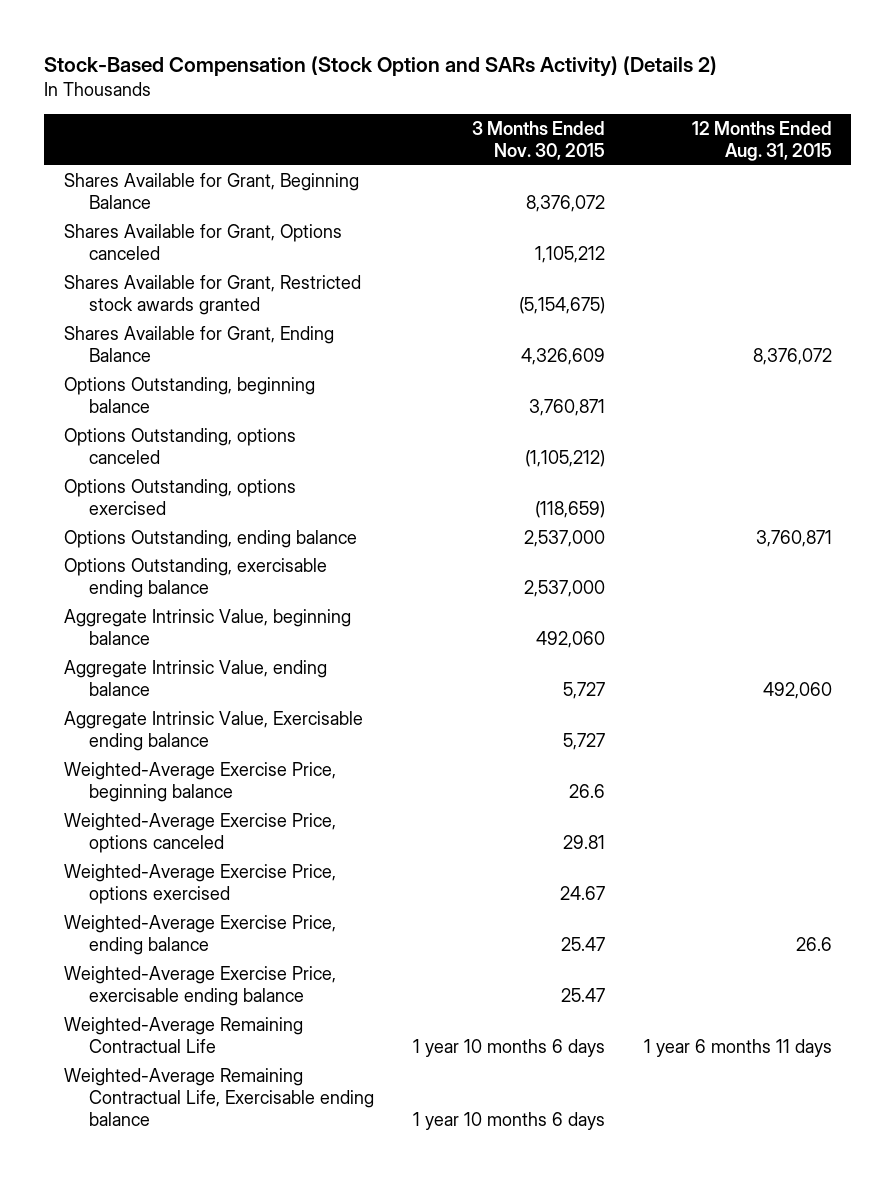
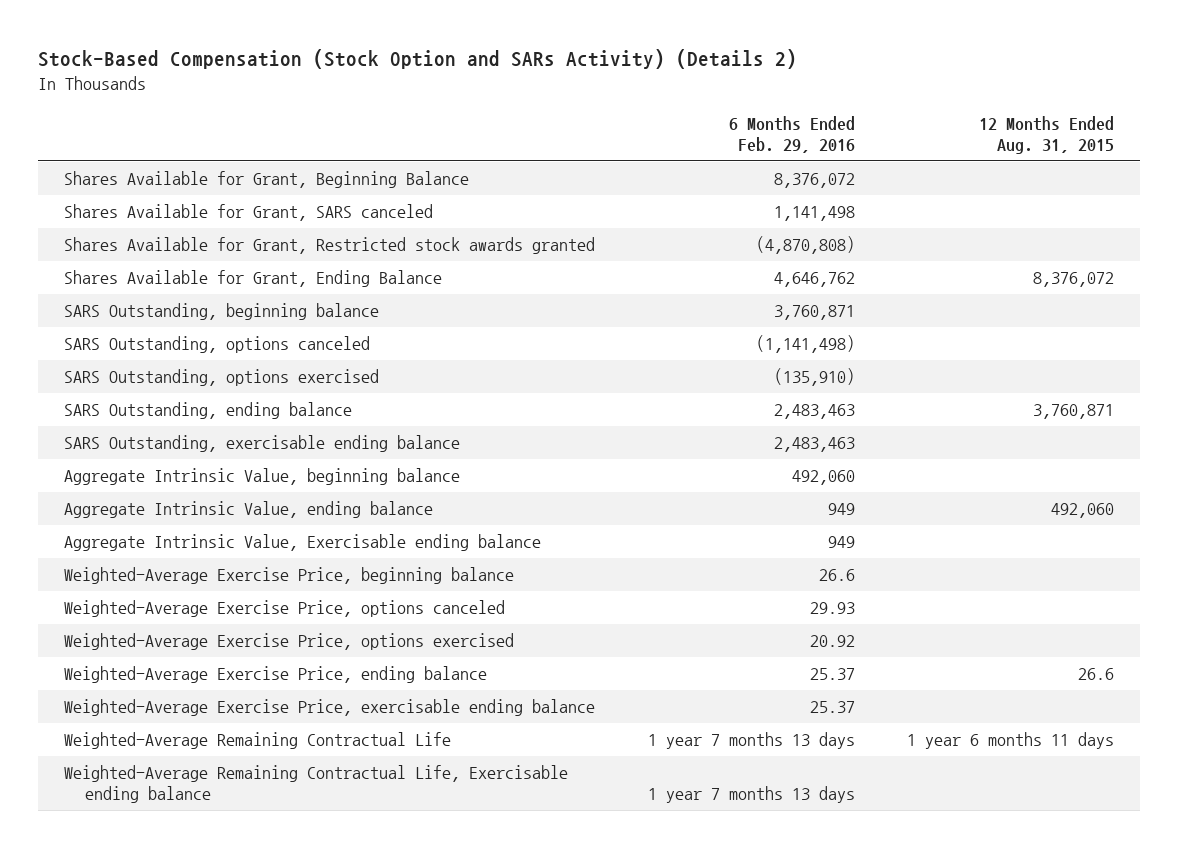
[471,120,605,160] 3 Months Ended Nov. 30, 2015 -> none
none -> [728,116,855,154] 6 Months Ended Feb. 29, 2016
[63,223,342,260] Shares Available for Grant, Options canceled -> [64,204,434,222] Shares Available for Grant, SARS canceled
[63,376,315,413] Options Outstanding, beginning balance -> [64,303,380,321] SARS Outstanding, beginning balance
[63,427,296,464] Options Outstanding, options canceled -> [64,336,371,354] SARS Outstanding, options canceled
[63,478,296,515] Options Outstanding, options exercised -> [64,369,380,387] SARS Outstanding, options exercised
[63,529,357,548] Options Outstanding, ending balance -> [64,402,353,420] SARS Outstanding, ending balance
[63,557,327,598] Options Outstanding, exercisable ending balance -> [64,435,461,453] SARS Outstanding, exercisable ending balance

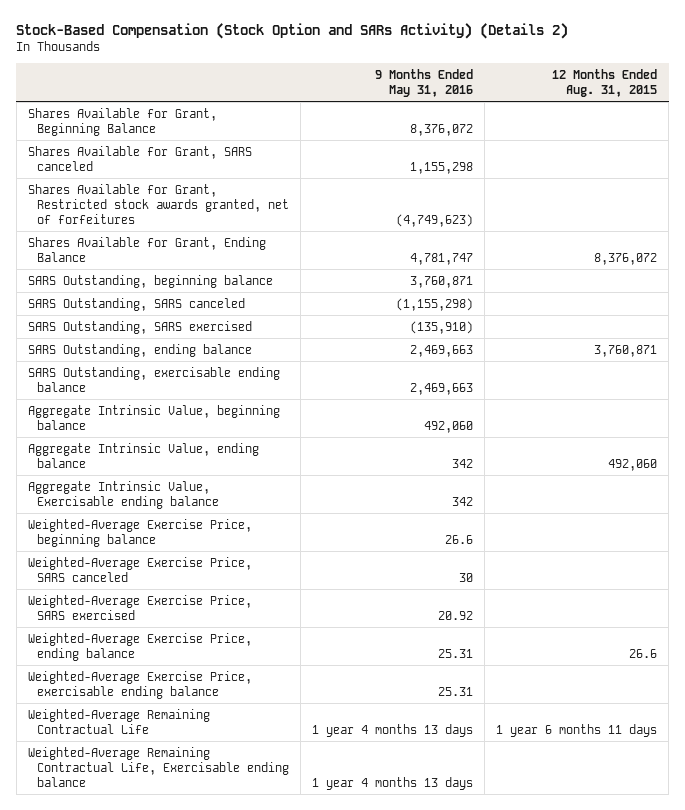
[728,116,855,154] 6 Months Ended Feb. 29, 2016 -> none
none -> [375,69,474,98] 9 Months Ended May 31, 2016
[64,237,596,255] Shares Available for Grant, Restricted stock awards granted -> [27,183,289,224] Shares Available for Grant, Restricted stock awards granted, net of forfeitures
[64,336,371,354] SARS Outstanding, options canceled -> [27,297,245,311] SARS Outstanding, SARS canceled
[64,369,380,387] SARS Outstanding, options exercised -> [27,320,252,334] SARS Outstanding, SARS exercised
[64,600,506,618] Weighted-Average Exercise Price, options canceled -> [27,556,252,582] Weighted-Average Exercise Price, SARS canceled
[64,633,515,651] Weighted-Average Exercise Price, options exercised -> [27,594,252,620] Weighted-Average Exercise Price, SARS exercised

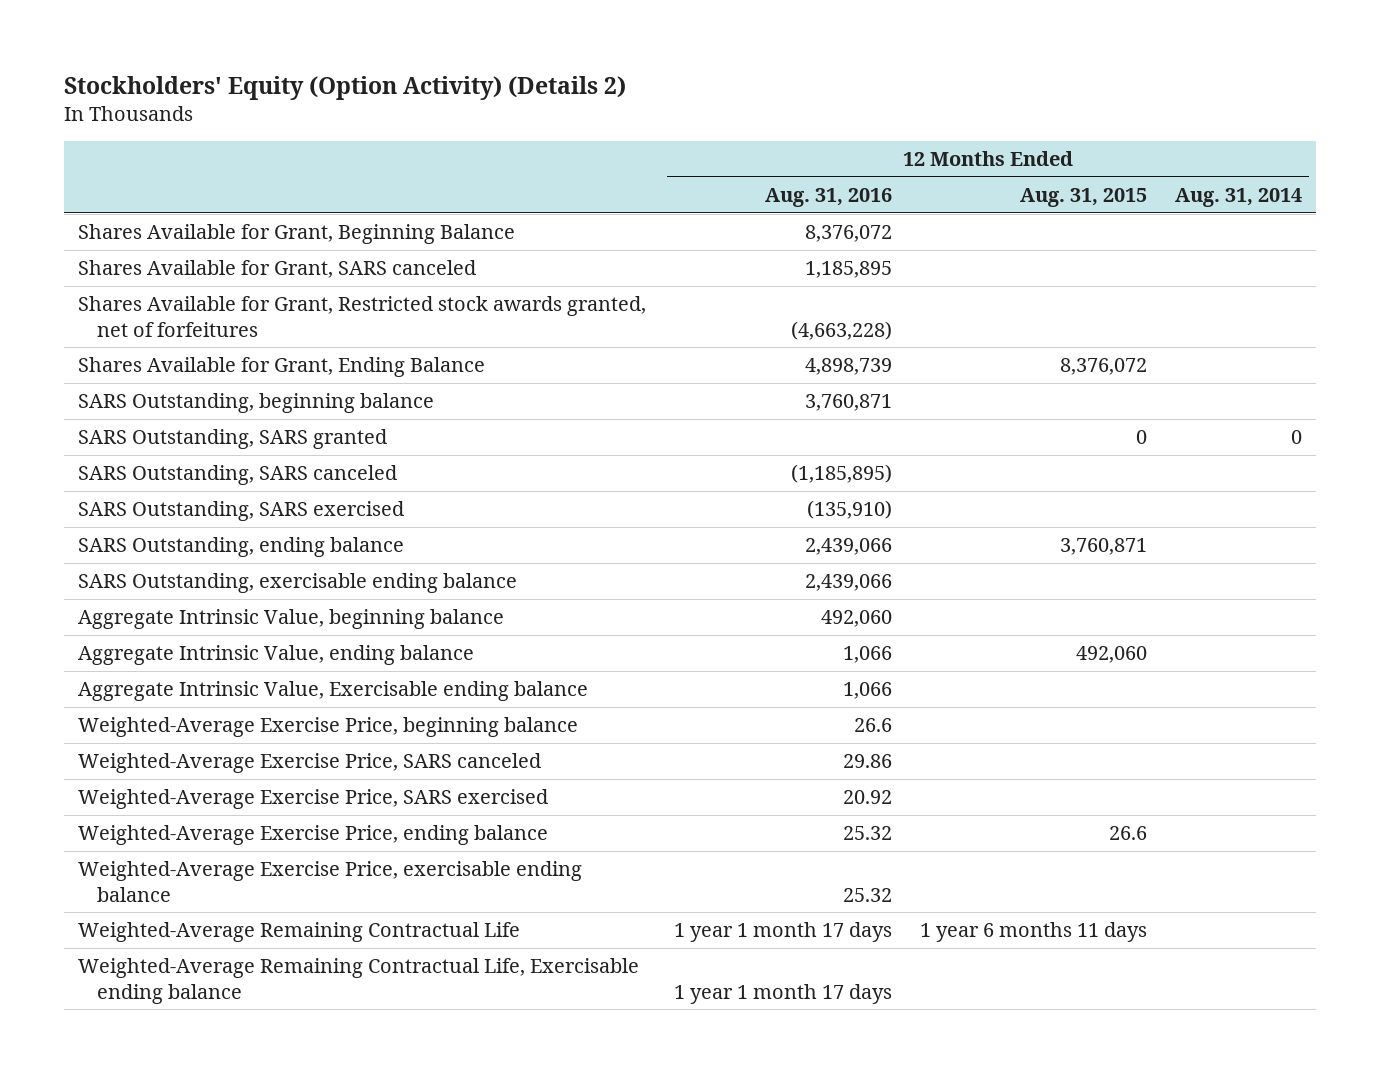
[16,23,569,40] Stock-Based Compensation (Stock Option and SARs Activity) (Details 2) -> [63,76,626,101] Stockholders' Equity (Option Activity) (Details 2)
[375,69,474,98] 9 Months Ended May 31, 2016 -> none
none -> [764,188,892,208] Aug. 31, 2016
none -> [1175,188,1303,208] Aug. 31, 2014
none -> [77,429,387,450] SARS Outstanding, SARS granted

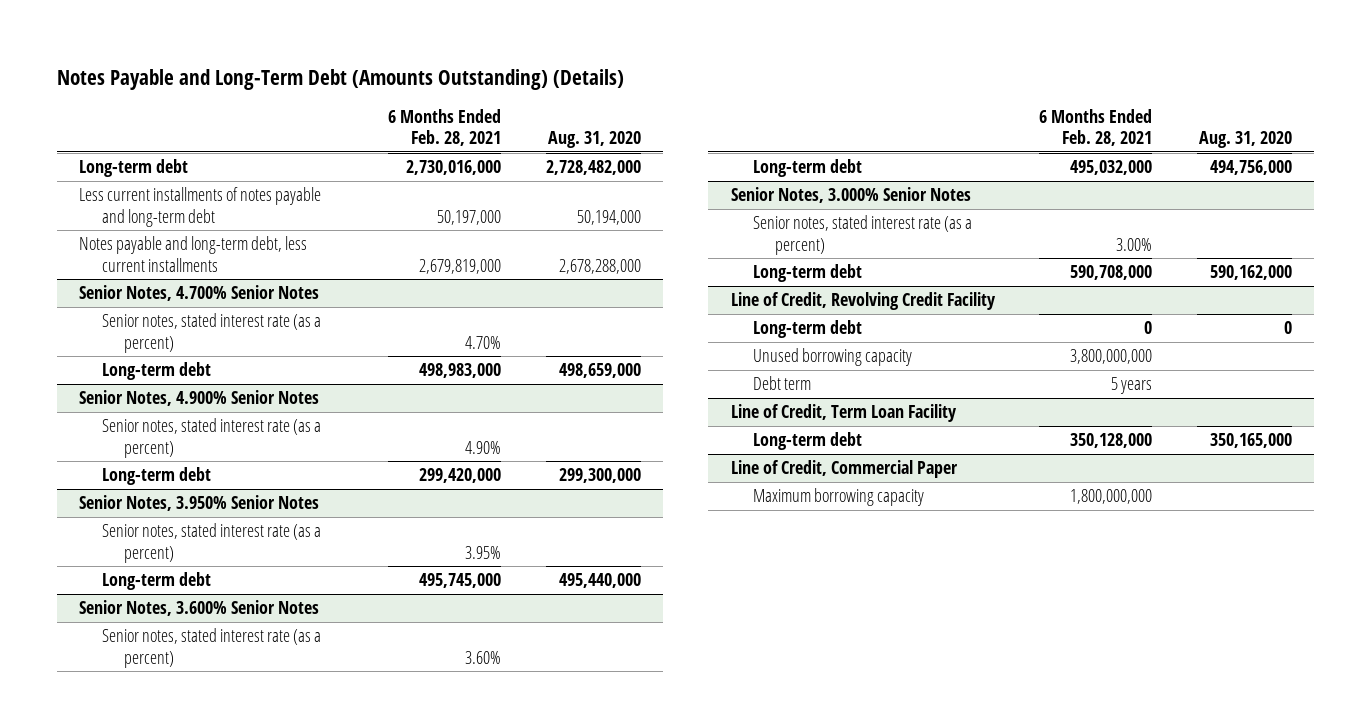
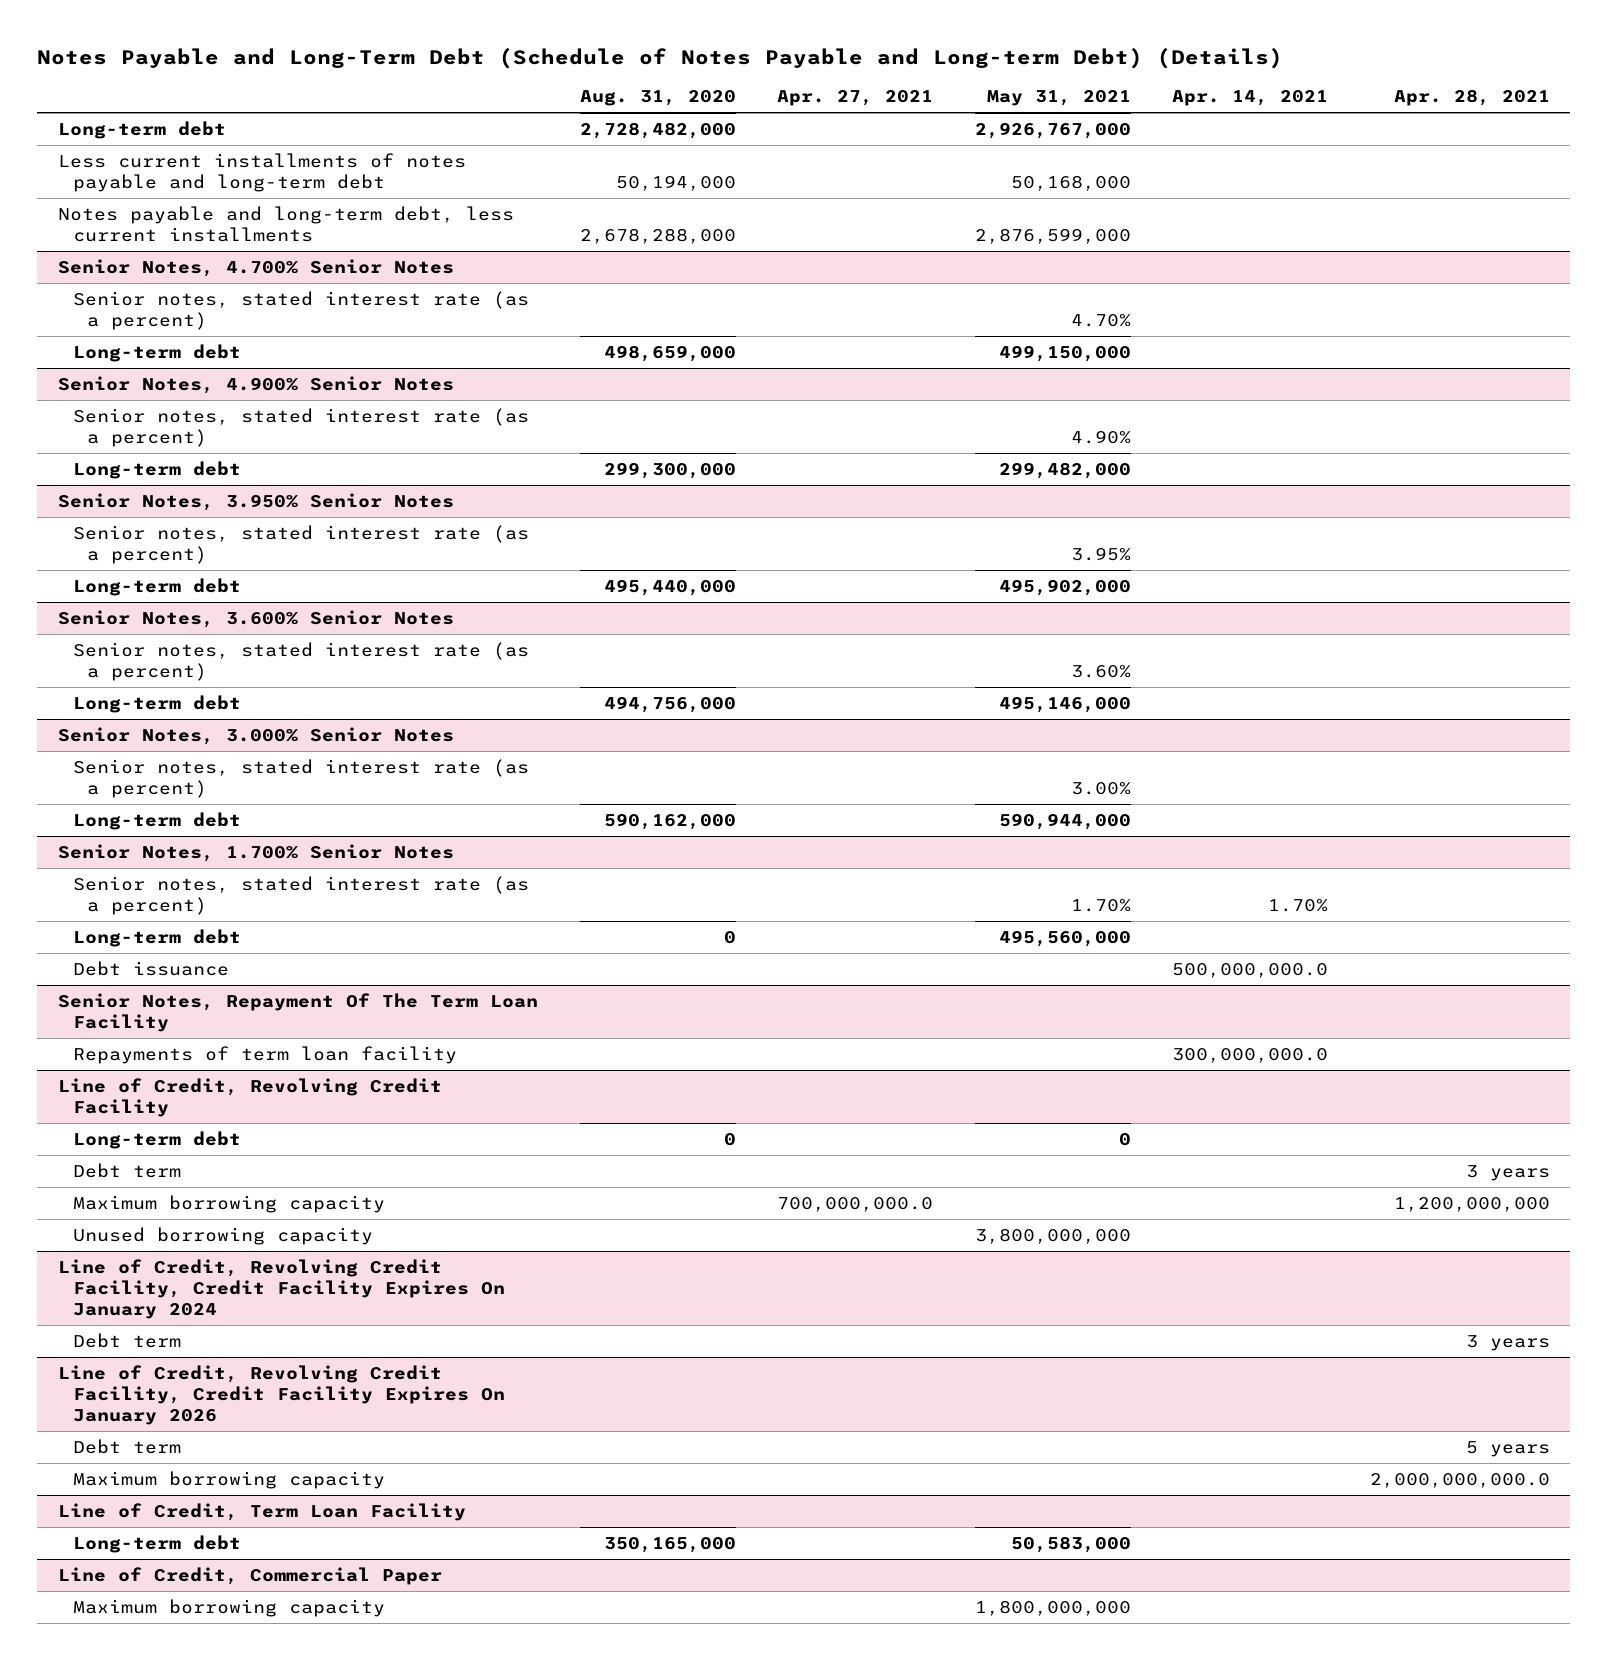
[57,68,625,90] Notes Payable and Long-Term Debt (Amounts Outstanding) (Details) -> [37,47,1284,69] Notes Payable and Long-Term Debt (Schedule of Notes Payable and Long-term Debt) (Details)
[388,109,502,147] 6 Months Ended Feb. 28, 2021 -> none
none -> [777,90,934,107] Apr. 27, 2021
none -> [986,90,1131,107] May 31, 2021
none -> [1172,90,1329,107] Apr. 14, 2021
none -> [1393,89,1550,107] Apr. 28, 2021
none -> [58,843,455,862] Senior Notes, 1.700% Senior Notes
none -> [72,875,529,915] Senior notes, stated interest rate (as a percent)
none -> [72,928,241,947] Long-term debt
none -> [72,960,229,976] Debt issuance
none -> [58,992,539,1032] Senior Notes, Repayment Of The Term Loan Facility
none -> [72,1045,457,1064] Repayments of term loan facility
none -> [72,1194,385,1213] Maximum borrowing capacity
[752,348,912,367] Unused borrowing capacity -> [72,1226,373,1245] Unused borrowing capacity
none -> [58,1258,505,1319] Line of Credit, Revolving Credit Facility, Credit Facility Expires On January 2024
none -> [72,1332,181,1348] Debt term
none -> [58,1364,505,1425] Line of Credit, Revolving Credit Facility, Credit Facility Expires On January 2026
none -> [72,1438,181,1454] Debt term
none -> [72,1470,385,1489] Maximum borrowing capacity

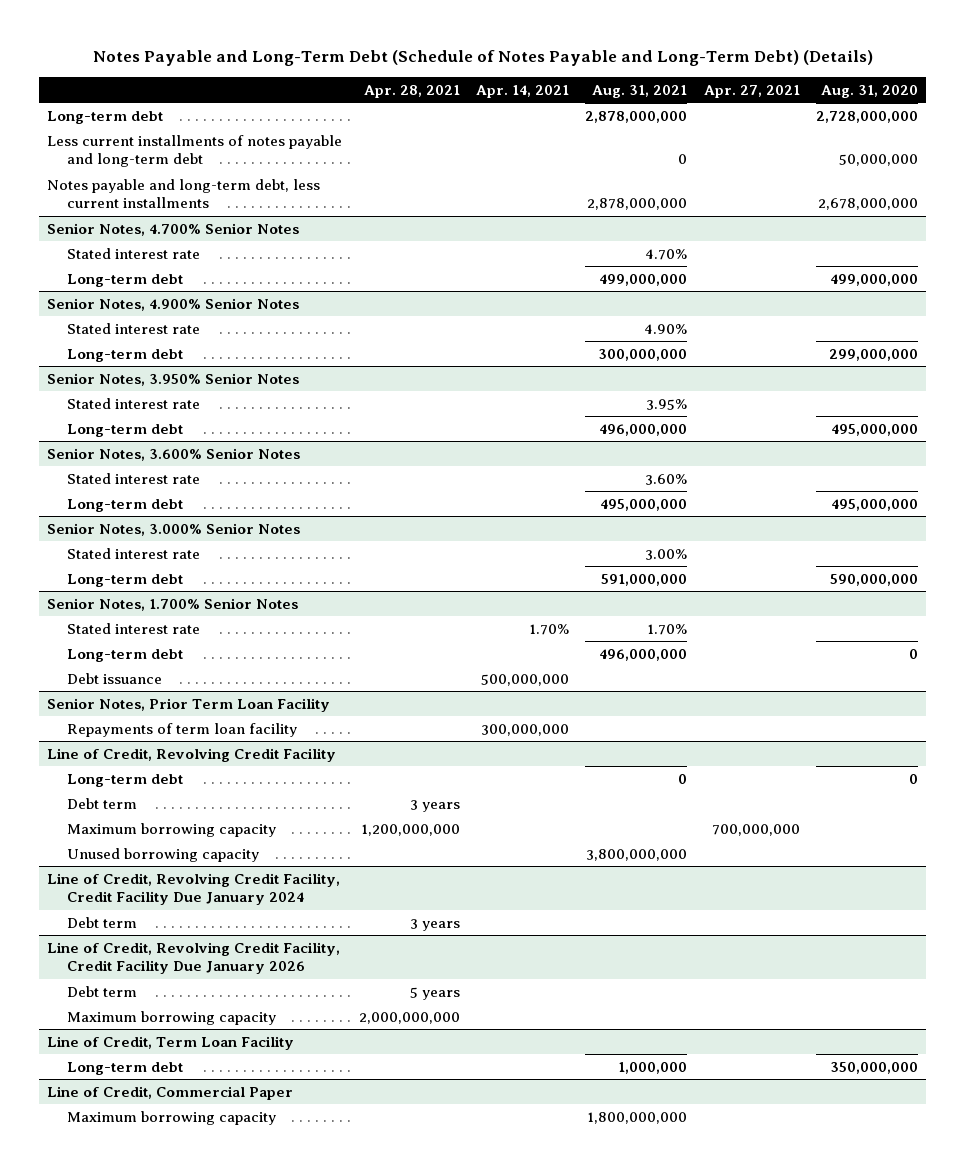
[37,47,1284,69] Notes Payable and Long-Term Debt (Schedule of Notes Payable and Long-term Debt) (Details) -> [92,50,873,67] Notes Payable and Long-Term Debt (Schedule of Notes Payable and Long-Term Debt) (Details)
[986,90,1131,107] May 31, 2021 -> none
none -> [592,85,688,99] Aug. 31, 2021
[579,121,736,139] 2,728,482,000 -> [816,110,919,123] 2,728,000,000
[615,174,736,191] 50,194,000 -> [839,154,919,167] 50,000,000
[579,227,736,244] 2,678,288,000 -> [818,198,919,211] 2,678,000,000
[72,290,529,330] Senior notes, stated interest rate (as a percent) -> [66,247,200,259] Stated interest rate
[603,344,736,362] 498,659,000 -> [830,273,919,286] 499,000,000
[72,407,529,447] Senior notes, stated interest rate (as a percent) -> [66,322,200,334] Stated interest rate
[603,461,736,479] 299,300,000 -> [829,348,919,361] 299,000,000
[72,524,529,564] Senior notes, stated interest rate (as a percent) -> [66,397,200,409] Stated interest rate
[603,578,736,596] 495,440,000 -> [831,423,919,436] 495,000,000
[72,641,529,681] Senior notes, stated interest rate (as a percent) -> [66,472,200,484] Stated interest rate
[603,695,736,713] 494,756,000 -> [831,498,919,511] 495,000,000
[72,758,529,798] Senior notes, stated interest rate (as a percent) -> [66,547,200,559] Stated interest rate
[603,812,736,830] 590,162,000 -> [830,573,919,586] 590,000,000
[72,875,529,915] Senior notes, stated interest rate (as a percent) -> [66,622,200,634] Stated interest rate
[1172,962,1329,978] 500,000,000.0 -> [481,673,570,686] 500,000,000
[58,992,539,1032] Senior Notes, Repayment Of The Term Loan Facility -> [47,697,331,712] Senior Notes, Prior Term Loan Facility
[1172,1047,1329,1063] 300,000,000.0 -> [481,723,570,736] 300,000,000
[777,1196,934,1212] 700,000,000.0 -> [711,823,800,836] 700,000,000
[58,1258,505,1319] Line of Credit, Revolving Credit Facility, Credit Facility Expires On January 2024 -> [47,872,341,906] Line of Credit, Revolving Credit Facility, Credit Facility Due January 2024
[58,1364,505,1425] Line of Credit, Revolving Credit Facility, Credit Facility Expires On January 2026 -> [47,941,341,975] Line of Credit, Revolving Credit Facility, Credit Facility Due January 2026
[1369,1472,1550,1488] 2,000,000,000.0 -> [358,1011,460,1024] 2,000,000,000
[603,1536,736,1553] 350,165,000 -> [830,1061,919,1074] 350,000,000

